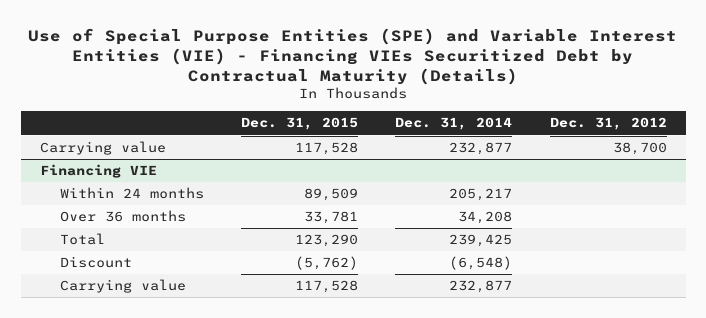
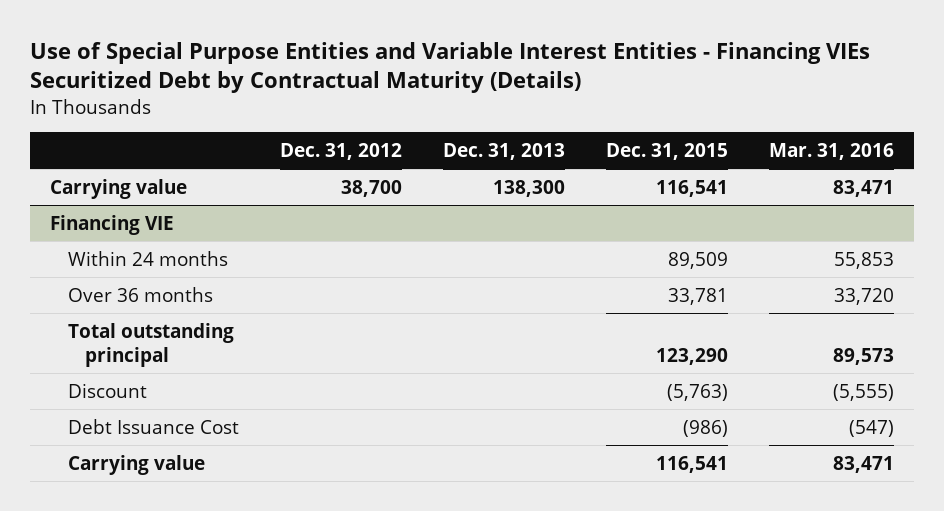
[28,27,678,85] Use of Special Purpose Entities (SPE) and Variable Interest Entities (VIE) - Financing VIEs Securitized Debt by Contractual Maturity (Details) -> [29,42,870,94] Use of Special Purpose Entities and Variable Interest Entities - Financing VIEs Securitized Debt by Contractual Maturity (Details)
[395,117,513,131] Dec. 31, 2014 -> none
none -> [442,142,565,160] Dec. 31, 2013
none -> [768,142,894,160] Mar. 31, 2016
[294,142,358,156] 117,528 -> [655,179,728,197] 116,541
[59,233,105,246] Total -> [67,322,234,367] Total outstanding principal
[294,256,358,271] (5,762) -> [666,383,728,401] (5,763)
none -> [67,418,239,434] Debt Issuance Cost
[294,280,358,294] 117,528 -> [655,455,728,473] 116,541

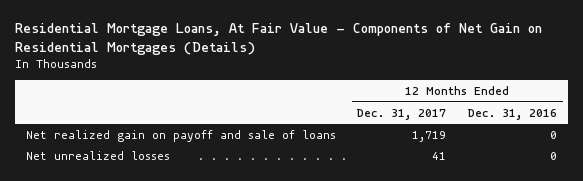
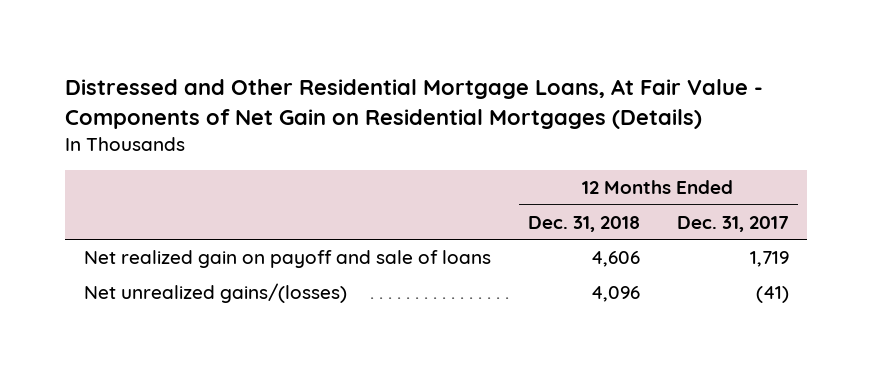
[14,23,542,56] Residential Mortgage Loans, At Fair Value - Components of Net Gain on Residential Mortgages (Details) -> [65,79,764,129] Distressed and Other Residential Mortgage Loans, At Fair Value - Components of Net Gain on Residential Mortgages (Details)
[468,108,558,120] Dec. 31, 2016 -> none
none -> [527,215,640,232] Dec. 31, 2018
[25,150,170,160] Net unrealized losses -> [83,283,347,304] Net unrealized gains/(losses)
[432,151,447,160] 41 -> [755,286,789,304] (41)

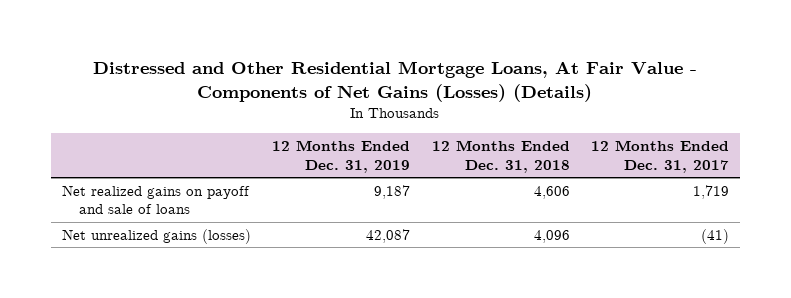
[65,79,764,129] Distressed and Other Residential Mortgage Loans, At Fair Value - Components of Net Gain on Residential Mortgages (Details) -> [93,61,698,102] Distressed and Other Residential Mortgage Loans, At Fair Value - Components of Net Gains (Losses) (Details)
none -> [272,140,411,173] 12 Months Ended Dec. 31, 2019
[83,250,491,269] Net realized gain on payoff and sale of loans -> [61,184,250,215] Net realized gains on payoff and sale of loans
[83,283,347,304] Net unrealized gains/(losses) -> [61,228,251,244] Net unrealized gains (losses)

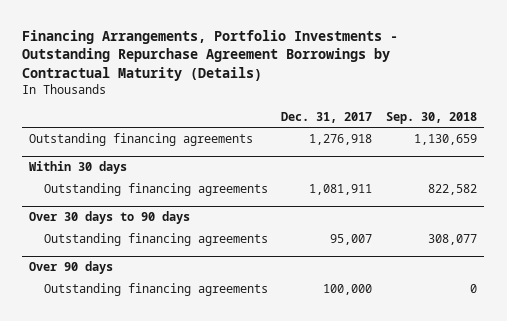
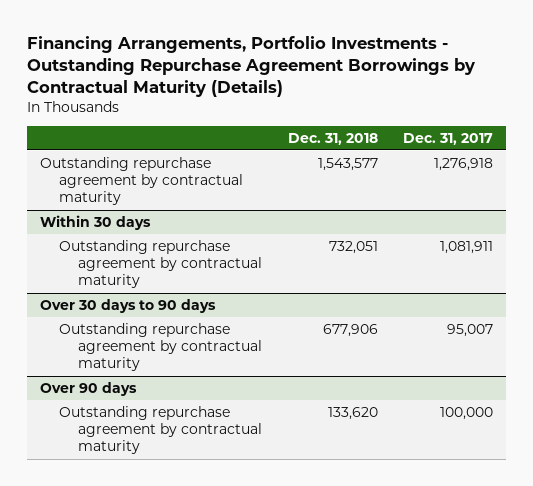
[386,111,478,124] Sep. 30, 2018 -> none
none -> [287,132,378,145] Dec. 31, 2018
[29,132,254,146] Outstanding financing agreements -> [39,156,243,206] Outstanding repurchase agreement by contractual maturity
[43,182,268,196] Outstanding financing agreements -> [58,239,263,289] Outstanding repurchase agreement by contractual maturity
[43,232,268,246] Outstanding financing agreements -> [58,322,263,372] Outstanding repurchase agreement by contractual maturity
[43,282,268,296] Outstanding financing agreements -> [58,405,263,455] Outstanding repurchase agreement by contractual maturity

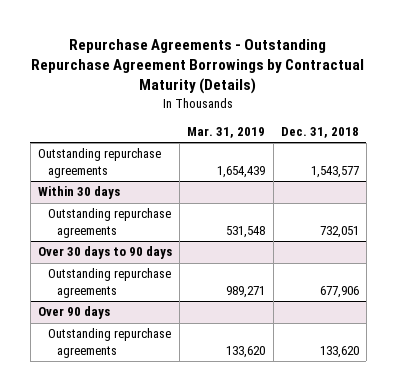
[26,35,475,97] Financing Arrangements, Portfolio Investments - Outstanding Repurchase Agreement Borrowings by Contractual Maturity (Details) -> [31,39,365,95] Repurchase Agreements - Outstanding Repurchase Agreement Borrowings by Contractual Maturity (Details)
[403,132,494,145] Dec. 31, 2017 -> none
none -> [187,127,266,139] Mar. 31, 2019
[39,156,243,206] Outstanding repurchase agreement by contractual maturity -> [38,148,162,178] Outstanding repurchase agreements
[58,239,263,289] Outstanding repurchase agreement by contractual maturity -> [47,208,171,238] Outstanding repurchase agreements
[58,322,263,372] Outstanding repurchase agreement by contractual maturity -> [47,268,171,298] Outstanding repurchase agreements
[58,405,263,455] Outstanding repurchase agreement by contractual maturity -> [47,328,171,358] Outstanding repurchase agreements

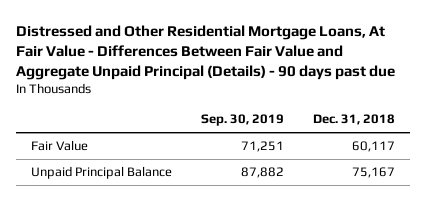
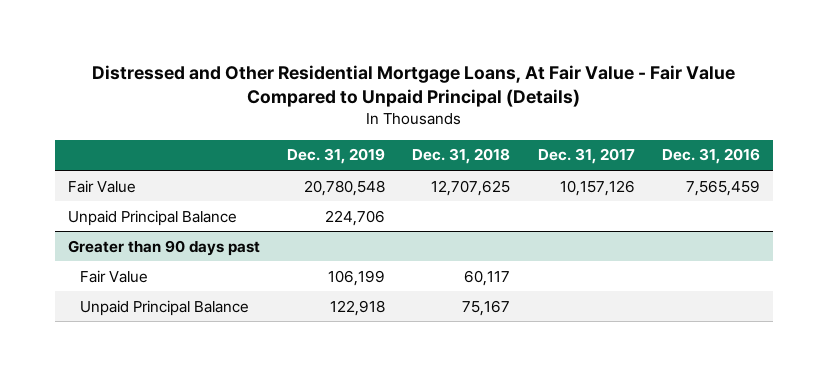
[16,25,396,81] Distressed and Other Residential Mortgage Loans, At Fair Value - Differences Between Fair Value and Aggregate Unpaid Principal (Details) - 90 days past due -> [91,64,735,108] Distressed and Other Residential Mortgage Loans, At Fair Value - Fair Value Compared to Unpaid Principal (Details)
[201,114,285,127] Sep. 30, 2019 -> none
none -> [287,148,386,165] Dec. 31, 2019
none -> [537,148,635,165] Dec. 31, 2017
none -> [661,148,760,165] Dec. 31, 2016
none -> [68,179,137,193] Fair Value
none -> [68,209,238,226] Unpaid Principal Balance
none -> [68,239,261,256] Greater than 90 days past

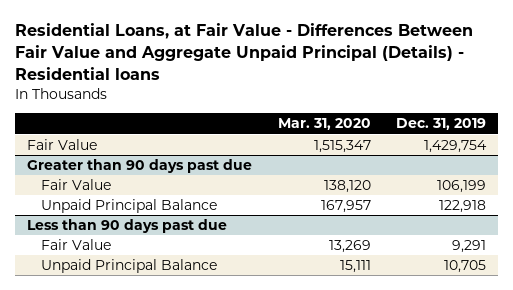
[91,64,735,108] Distressed and Other Residential Mortgage Loans, At Fair Value - Fair Value Compared to Unpaid Principal (Details) -> [14,23,473,81] Residential Loans, at Fair Value - Differences Between Fair Value and Aggregate Unpaid Principal (Details) - Residential loans
[412,148,511,165] Dec. 31, 2018 -> none
[537,148,635,165] Dec. 31, 2017 -> none
[661,148,760,165] Dec. 31, 2016 -> none
none -> [277,118,371,131] Mar. 31, 2020
[68,209,238,226] Unpaid Principal Balance -> none
[304,179,386,196] 20,780,548 -> [423,140,487,154] 1,429,754
[68,239,261,256] Greater than 90 days past -> [27,159,253,174] Greater than 90 days past due
none -> [27,219,228,234] Less than 90 days past due
none -> [40,239,111,251] Fair Value
none -> [40,259,217,274] Unpaid Principal Balance

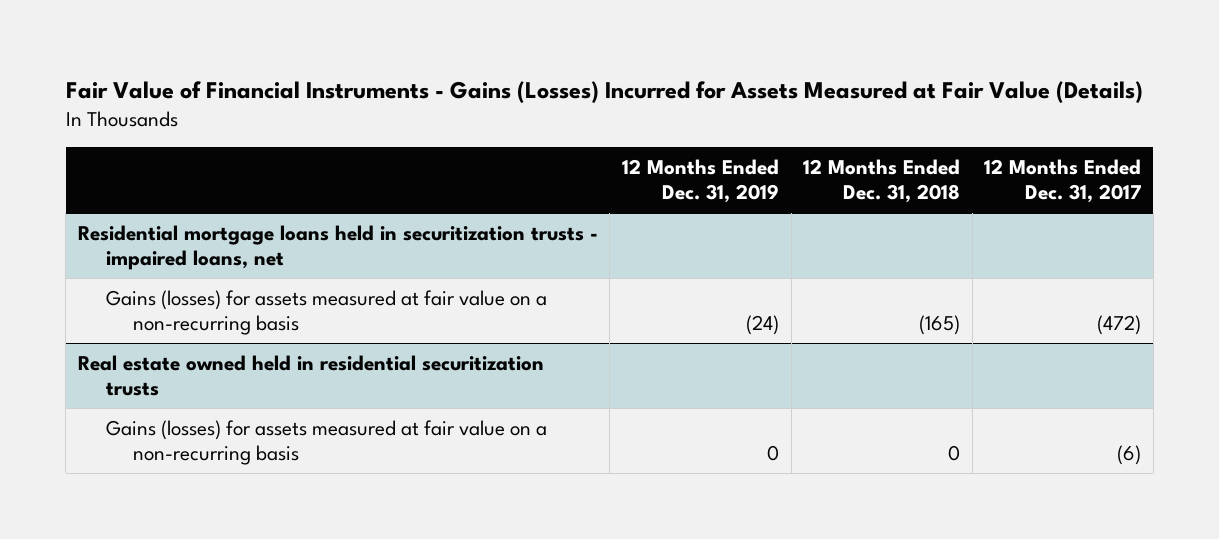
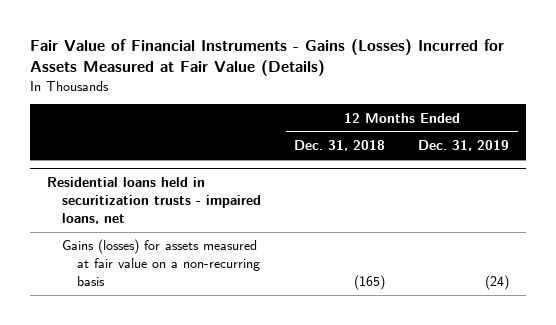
[984,159,1142,203] 12 Months Ended Dec. 31, 2017 -> none
[77,225,598,270] Residential mortgage loans held in securitization trusts - impaired loans, net -> [46,177,261,224] Residential loans held in securitization trusts - impaired loans, net
[77,355,544,396] Real estate owned held in residential securitization trusts -> none
[105,420,547,465] Gains (losses) for assets measured at fair value on a non-recurring basis -> none

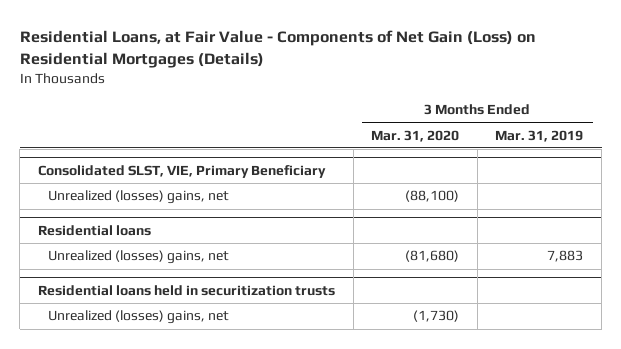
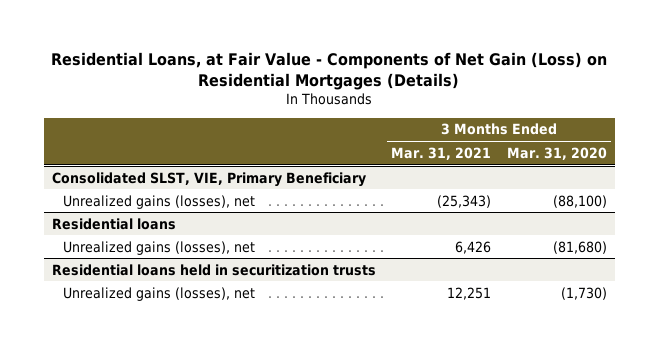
[495,129,584,142] Mar. 31, 2019 -> none
none -> [391,146,492,160] Mar. 31, 2021
[47,190,229,205] Unrealized (losses) gains, net -> [62,194,255,209] Unrealized gains (losses), net
[47,250,229,265] Unrealized (losses) gains, net -> [62,240,255,255] Unrealized gains (losses), net
[47,310,229,325] Unrealized (losses) gains, net -> [62,286,255,301] Unrealized gains (losses), net

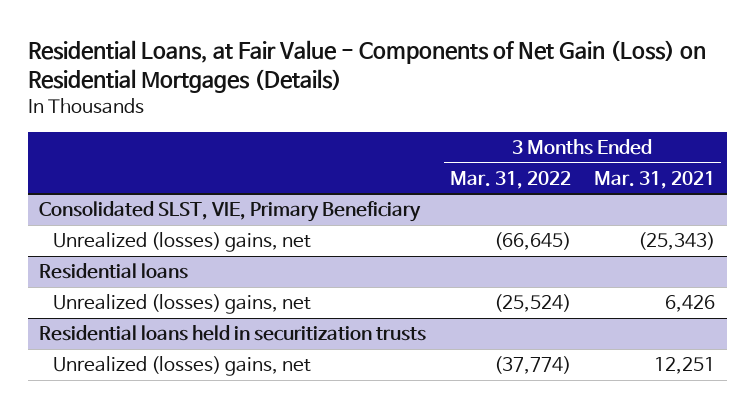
[506,146,607,160] Mar. 31, 2020 -> none
none -> [449,171,571,190] Mar. 31, 2022
[62,194,255,209] Unrealized gains (losses), net -> [53,232,312,253] Unrealized (losses) gains, net
[62,240,255,255] Unrealized gains (losses), net -> [53,294,312,315] Unrealized (losses) gains, net
[62,286,255,301] Unrealized gains (losses), net -> [53,356,312,377] Unrealized (losses) gains, net

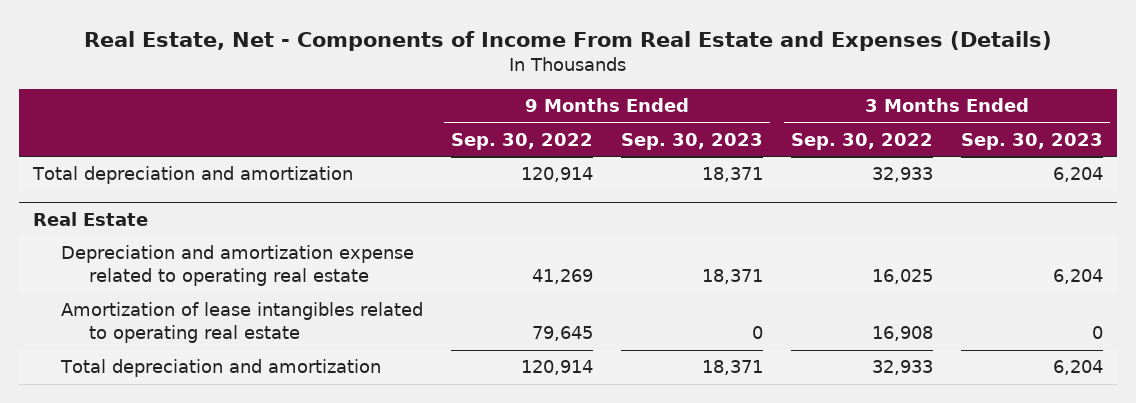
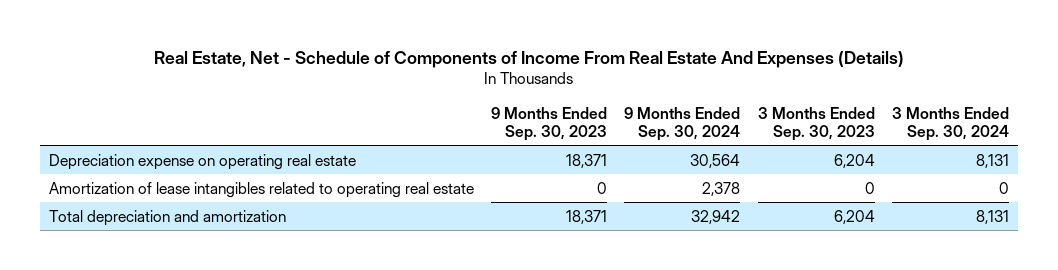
[84,30,1053,51] Real Estate, Net - Components of Income From Real Estate and Expenses (Details) -> [153,50,904,68] Real Estate, Net - Schedule of Components of Income From Real Estate And Expenses (Details)
[450,132,593,150] Sep. 30, 2022 -> none
[791,132,934,150] Sep. 30, 2022 -> none
none -> [624,107,741,142] 9 Months Ended Sep. 30, 2024
none -> [892,107,1010,142] 3 Months Ended Sep. 30, 2024
[32,166,354,185] Total depreciation and amortization -> none
[33,211,149,226] Real Estate -> none
[60,245,414,287] Depreciation and amortization expense related to operating real estate -> [48,153,356,170] Depreciation expense on operating real estate

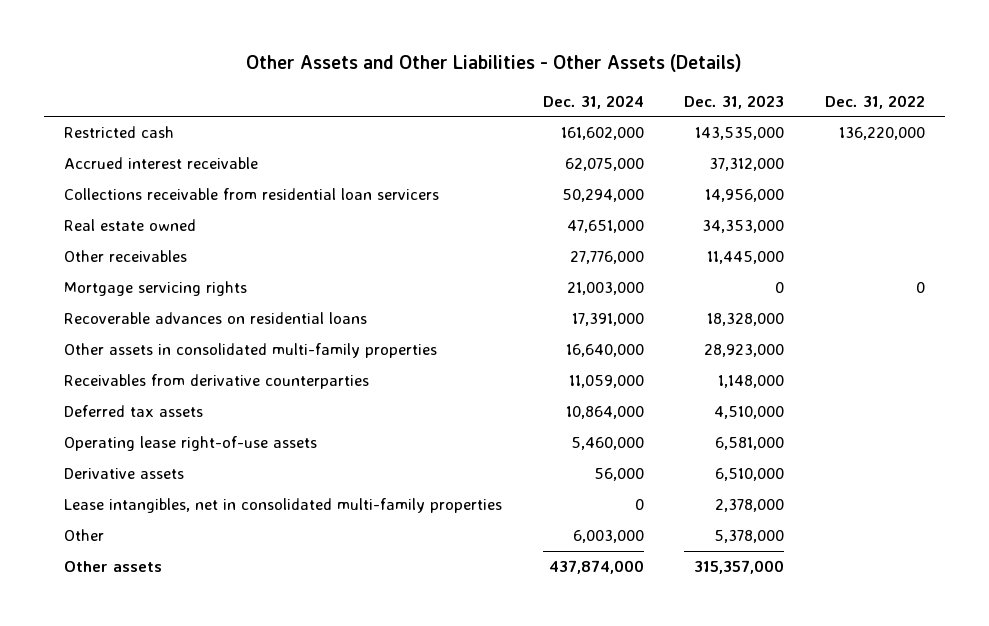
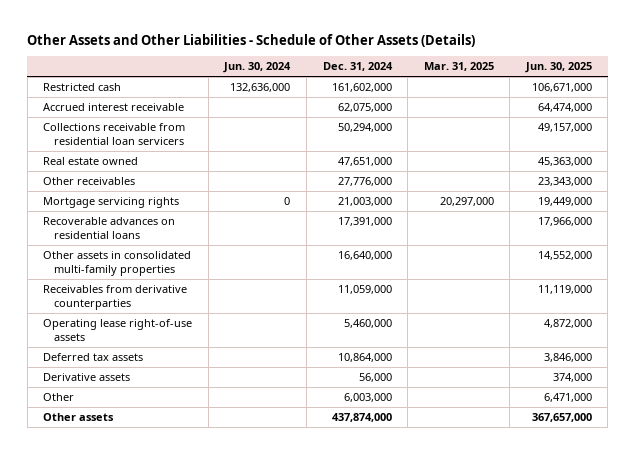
[246,54,743,73] Other Assets and Other Liabilities - Other Assets (Details) -> [27,33,476,47] Other Assets and Other Liabilities - Schedule of Other Assets (Details)
[684,94,785,109] Dec. 31, 2023 -> none
[825,94,926,109] Dec. 31, 2022 -> none
none -> [223,62,292,74] Jun. 30, 2024
none -> [423,62,494,72] Mar. 31, 2025
none -> [524,62,592,74] Jun. 30, 2025
[63,404,203,417] Deferred tax assets -> [43,353,144,362] Deferred tax assets
[63,497,502,513] Lease intangibles, net in consolidated multi-family properties -> none

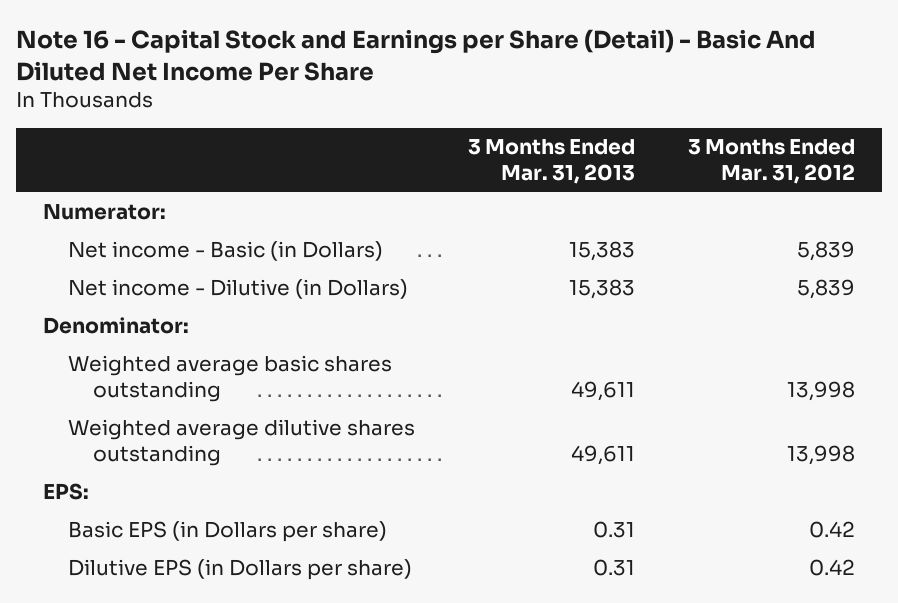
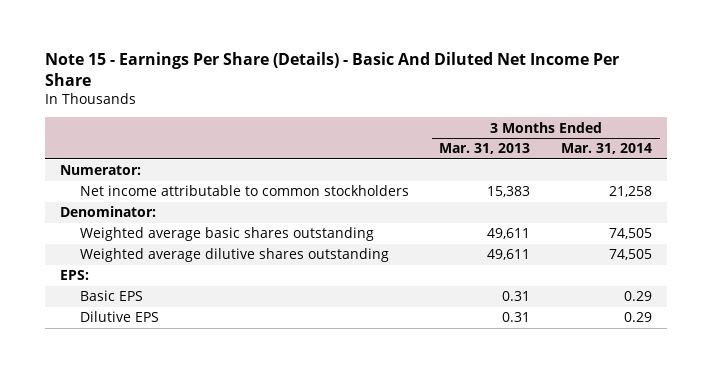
[16,29,817,81] Note 16 - Capital Stock and Earnings per Share (Detail) - Basic And Diluted Net Income Per Share -> [44,52,619,87] Note 15 - Earnings Per Share (Details) - Basic And Diluted Net Income Per Share
[688,139,856,185] 3 Months Ended Mar. 31, 2012 -> none
none -> [560,143,652,155] Mar. 31, 2014
[67,279,408,300] Net income - Dilutive (in Dollars) -> none
[67,241,383,262] Net income - Basic (in Dollars) -> [80,185,410,197] Net income attributable to common stockholders
[67,521,387,543] Basic EPS (in Dollars per share) -> [80,290,144,302] Basic EPS
[67,559,412,581] Dilutive EPS (in Dollars per share) -> [80,311,160,323] Dilutive EPS

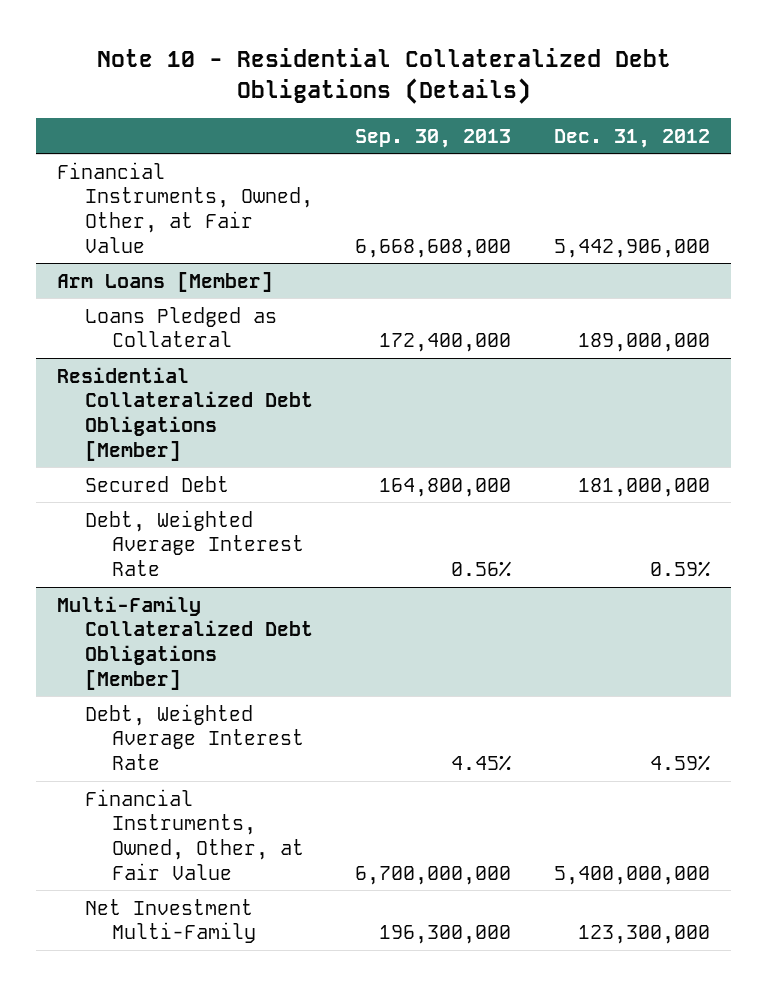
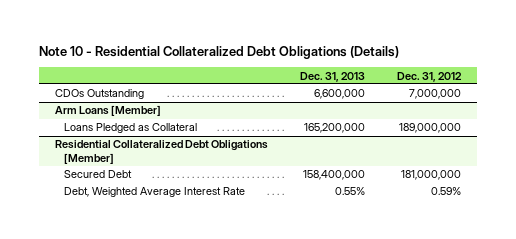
[355,128,512,148] Sep. 30, 2013 -> none
none -> [299,71,365,82] Dec. 31, 2013
[57,161,313,253] Financial Instruments, Owned, Other, at Fair Value -> none
none -> [54,89,144,100] CDOs Outstanding
[57,595,313,690] Multi-Family Collateralized Debt Obligations [Member] -> none
[84,703,305,771] Debt, Weighted Average Interest Rate -> none
[84,788,305,880] Financial Instruments, Owned, Other, at Fair Value -> none
[84,898,257,944] Net Investment Multi-Family -> none

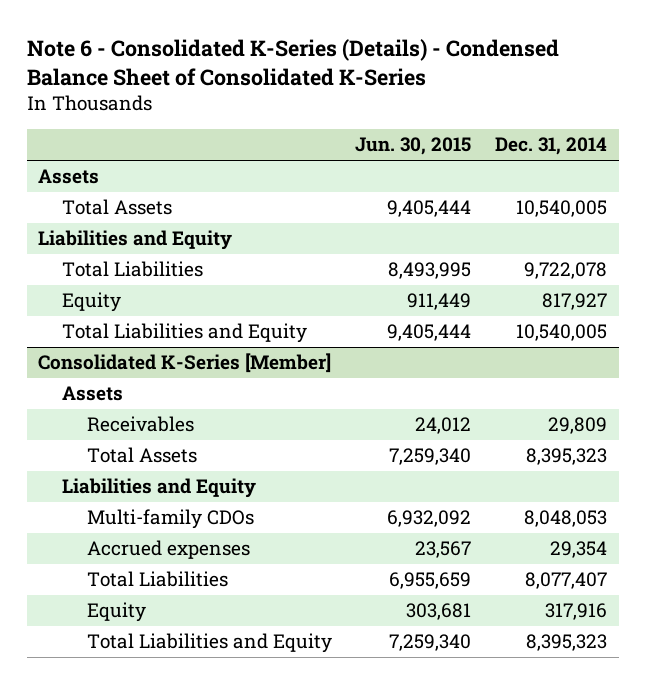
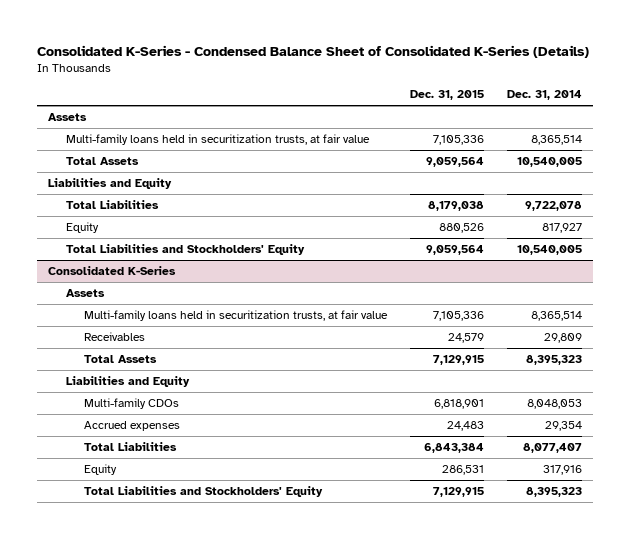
[26,38,559,87] Note 6 - Consolidated K-Series (Details) - Condensed Balance Sheet of Consolidated K-Series -> [37,44,590,58] Consolidated K-Series - Condensed Balance Sheet of Consolidated K-Series (Details)
[355,137,472,156] Jun. 30, 2015 -> none
none -> [410,90,485,101] Dec. 31, 2015
none -> [66,133,371,145] Multi-family loans held in securitization trusts, at fair value
[62,323,308,344] Total Liabilities and Equity -> [66,243,306,255] Total Liabilities and Stockholders' Equity
[38,353,332,374] Consolidated K-Series [Member] -> [48,265,177,275] Consolidated K-Series
none -> [84,309,389,321] Multi-family loans held in securitization trusts, at fair value
[86,633,332,654] Total Liabilities and Equity -> [84,485,324,497] Total Liabilities and Stockholders' Equity

